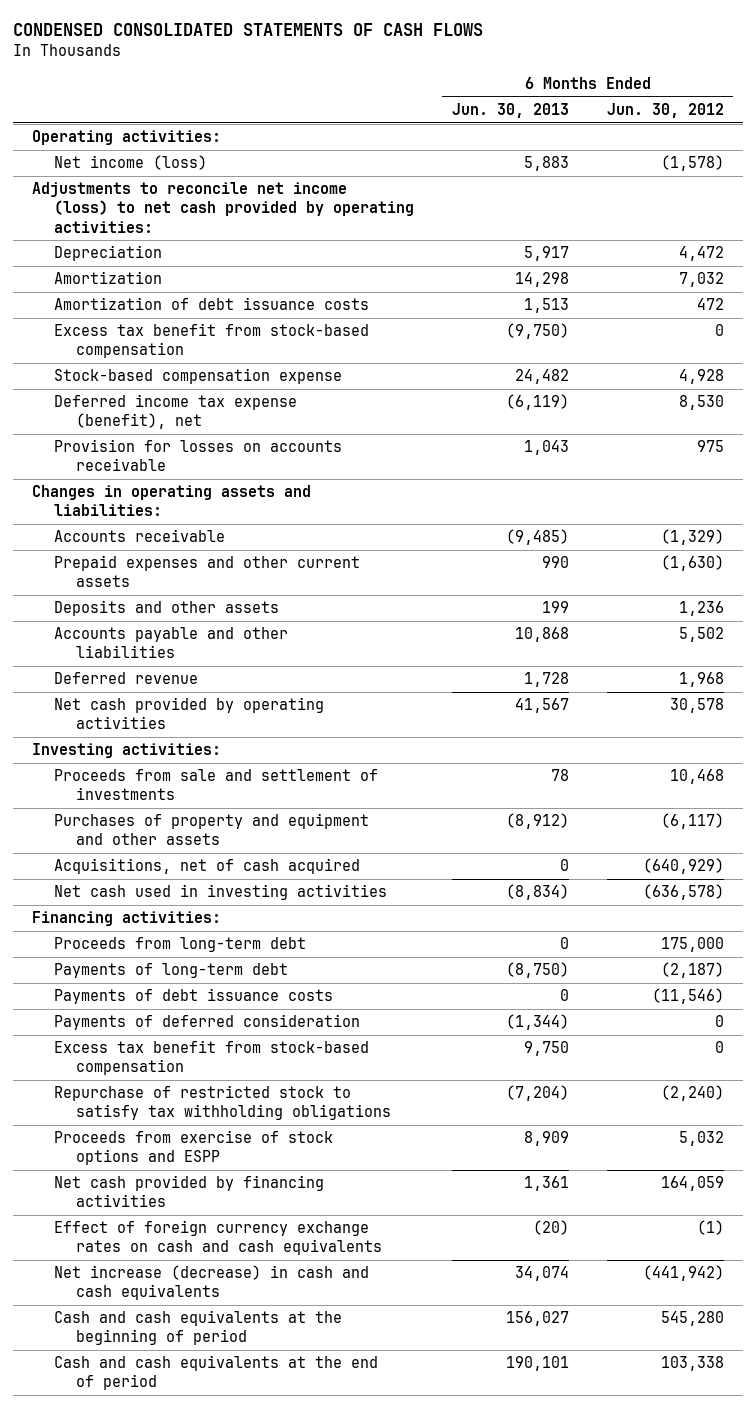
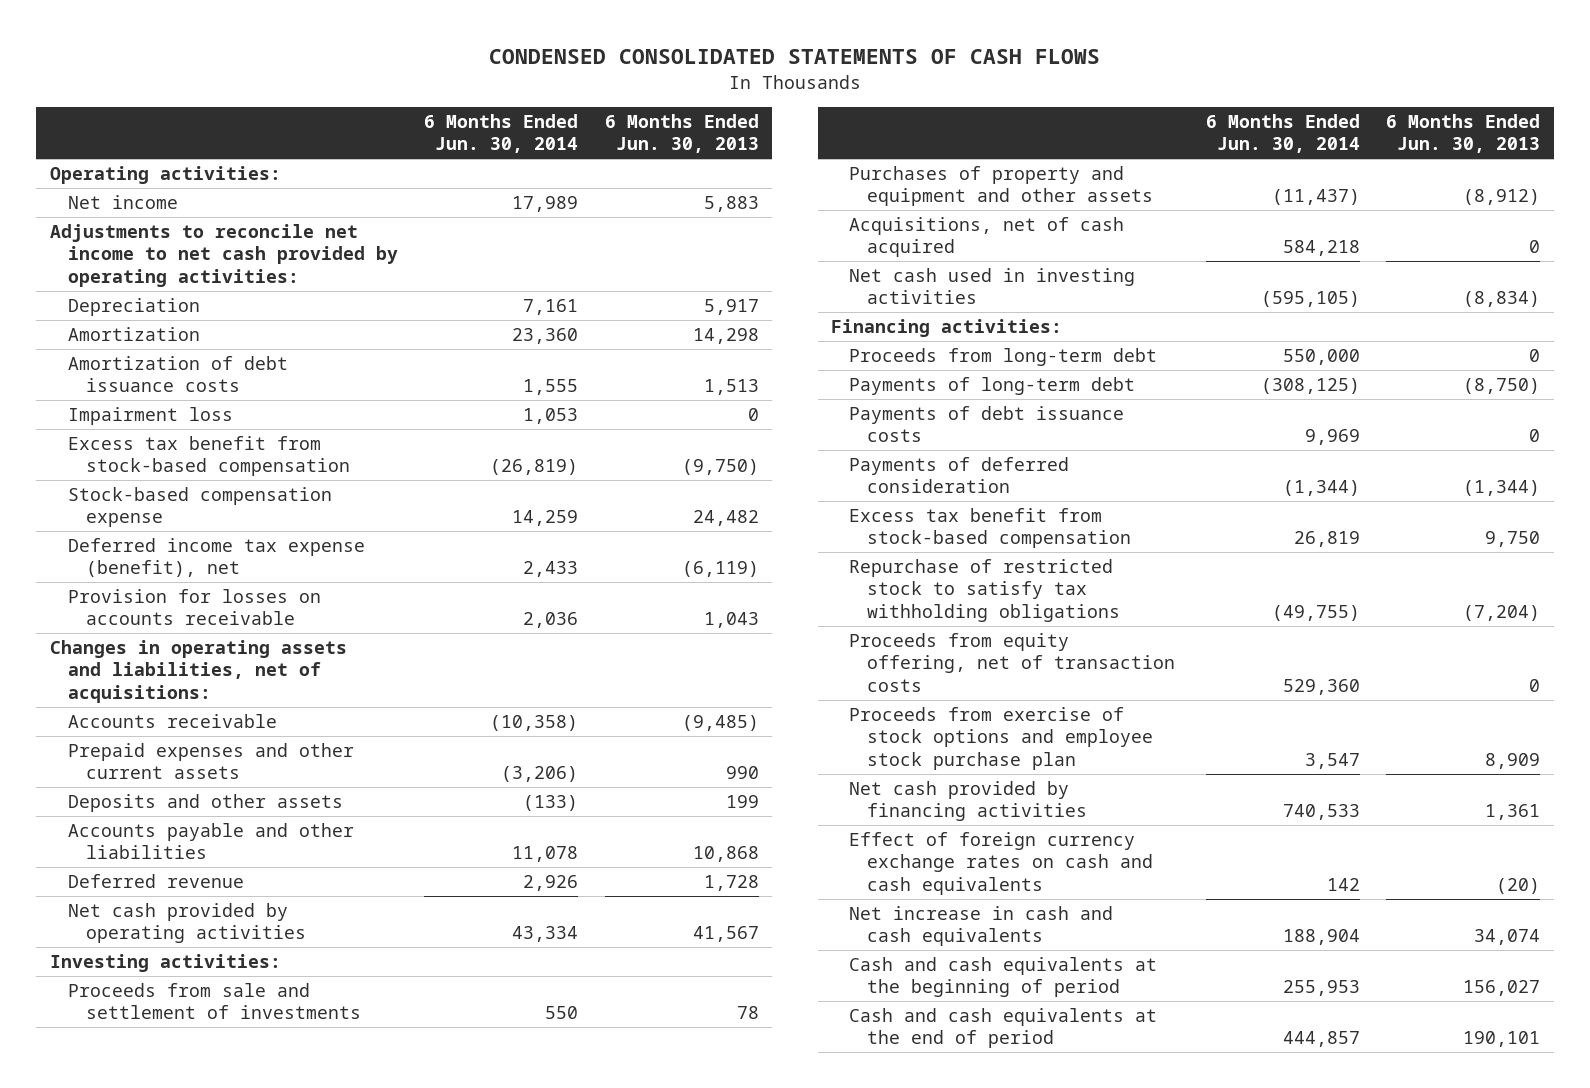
[606,103,724,119] Jun. 30, 2012 -> none
none -> [424,113,579,154] 6 Months Ended Jun. 30, 2014
[53,155,207,171] Net income (loss) -> [67,194,178,209] Net income
[32,182,414,233] Adjustments to reconcile net income (loss) to net cash provided by operating activities: -> [49,223,398,287] Adjustments to reconcile net income to net cash provided by operating activities:
none -> [67,406,233,425] Impairment loss
[32,485,312,517] Changes in operating assets and liabilities: -> [49,639,347,703] Changes in operating assets and liabilities, net of acquisitions:
none -> [849,632,1176,692] Proceeds from equity offering, net of transaction costs
[53,1130,333,1166] Proceeds from exercise of stock options and ESPP -> [849,706,1154,770] Proceeds from exercise of stock options and employee stock purchase plan
[53,1265,369,1301] Net increase (decrease) in cash and cash equivalents -> [849,905,1114,947] Net increase in cash and cash equivalents

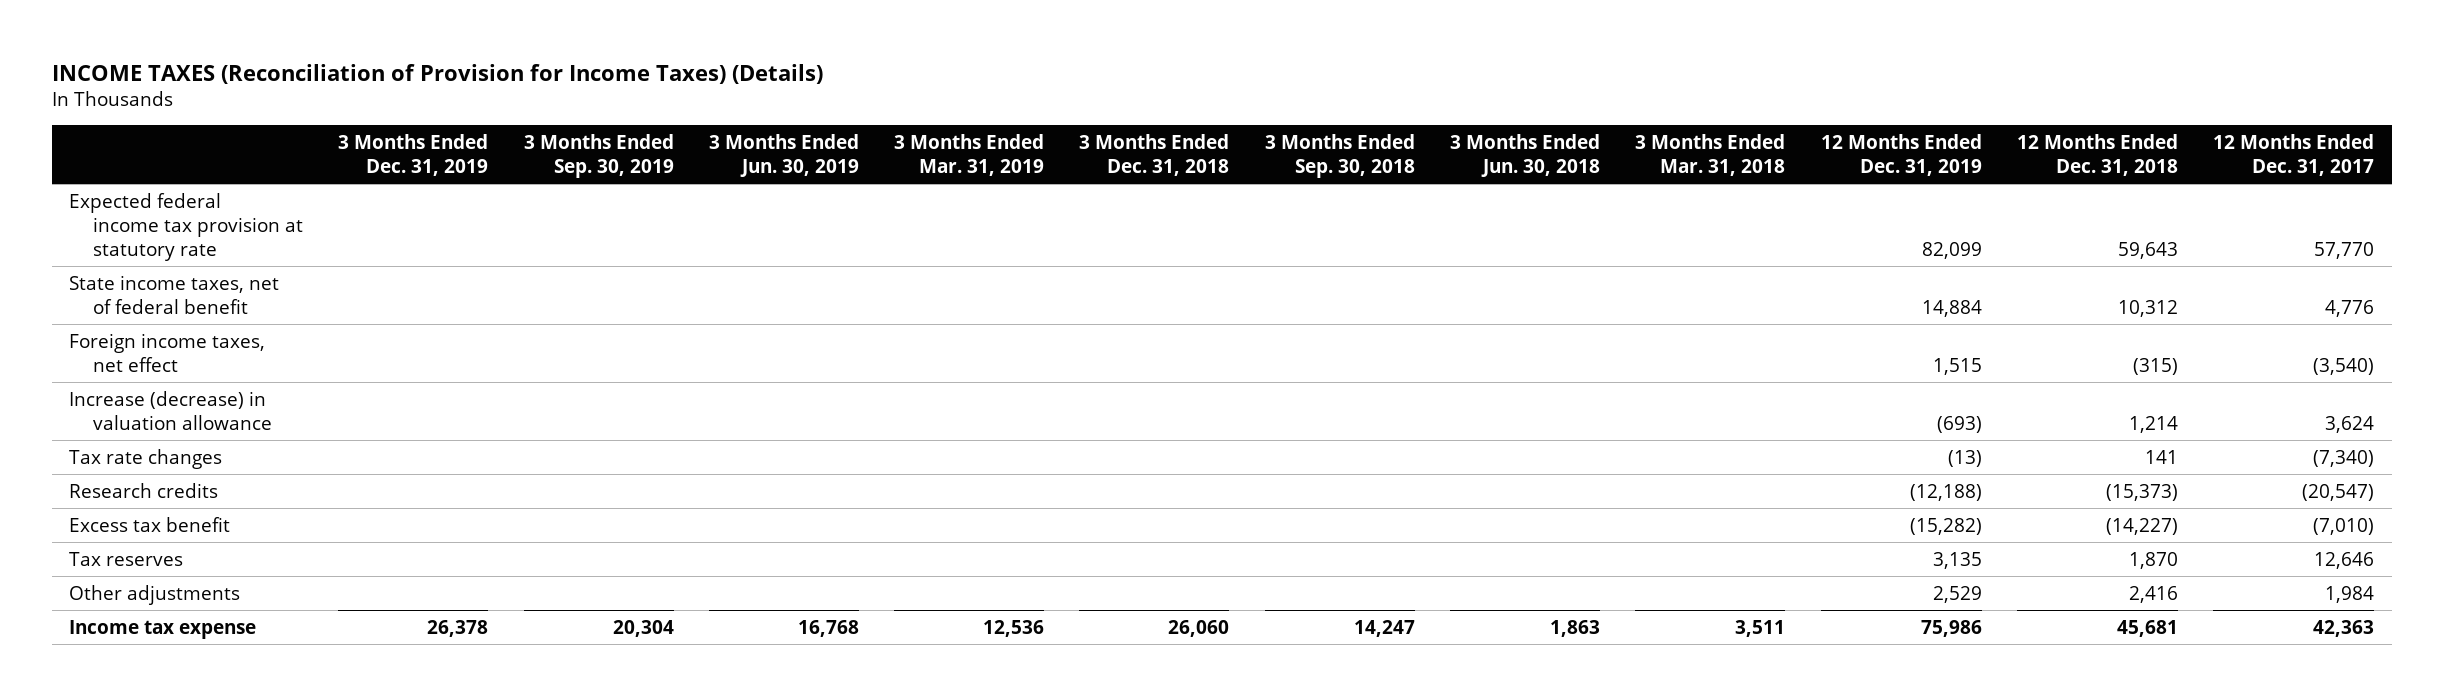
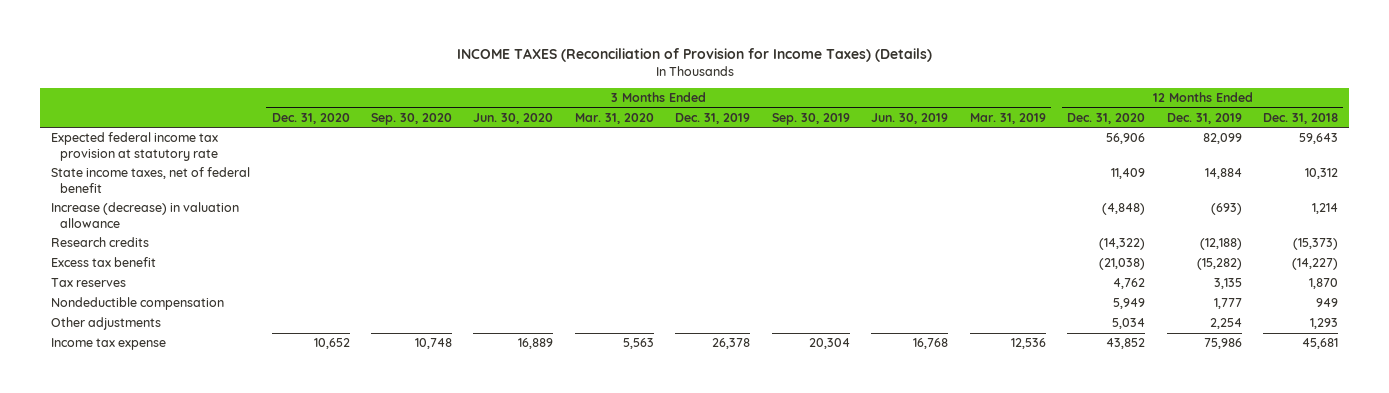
[1079,133,1230,176] 3 Months Ended Dec. 31, 2018 -> none
[1264,133,1415,178] 3 Months Ended Sep. 30, 2018 -> none
[1450,133,1601,177] 3 Months Ended Jun. 30, 2018 -> none
[1635,133,1786,176] 3 Months Ended Mar. 31, 2018 -> none
[2213,133,2375,176] 12 Months Ended Dec. 31, 2017 -> none
none -> [271,112,350,124] Dec. 31, 2020
none -> [370,112,452,125] Sep. 30, 2020
none -> [473,112,554,124] Jun. 30, 2020
none -> [574,112,654,124] Mar. 31, 2020
none -> [1067,112,1146,124] Dec. 31, 2020
[69,332,266,372] Foreign income taxes, net effect -> none
[69,448,223,469] Tax rate changes -> none
none -> [51,297,225,311] Nondeductible compensation
[1932,585,1982,603] 2,529 -> [1209,318,1242,330] 2,254
[2128,585,2178,603] 2,416 -> [1310,318,1339,330] 1,293

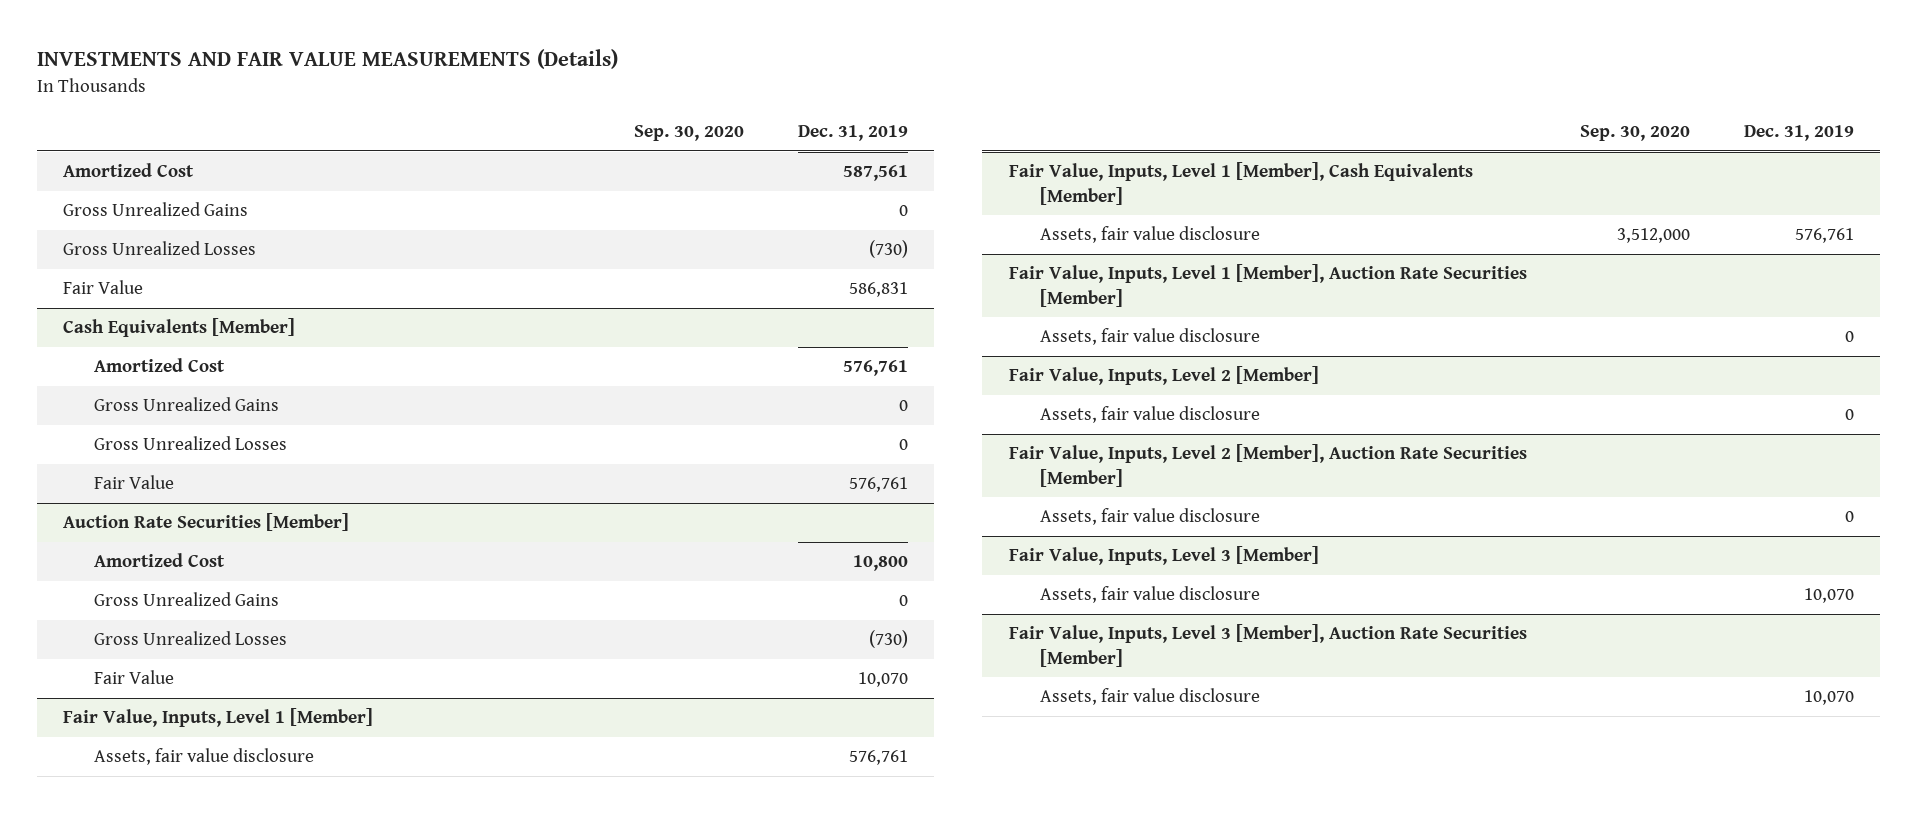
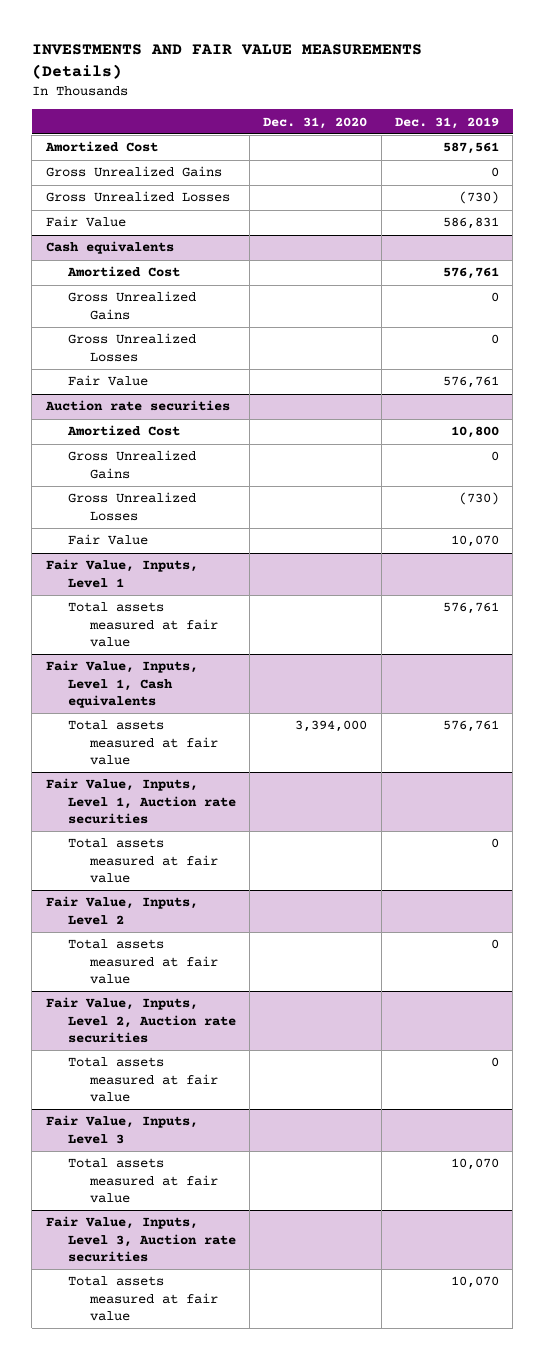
[634,125,745,142] Sep. 30, 2020 -> none
none -> [263,116,368,129] Dec. 31, 2020
[63,318,296,338] Cash Equivalents [Member] -> [45,241,174,255] Cash equivalents
[63,513,350,532] Auction Rate Securities [Member] -> [44,400,230,412] Auction rate securities
[63,708,374,728] Fair Value, Inputs, Level 1 [Member] -> [45,559,198,588] Fair Value, Inputs, Level 1
[93,748,314,766] Assets, fair value disclosure -> [67,602,218,648] Total assets measured at fair value
[1009,162,1474,205] Fair Value, Inputs, Level 1 [Member], Cash Equivalents [Member] -> [45,660,198,709] Fair Value, Inputs, Level 1, Cash equivalents
[1039,226,1260,244] Assets, fair value disclosure -> [67,720,218,766] Total assets measured at fair value
[1009,264,1528,307] Fair Value, Inputs, Level 1 [Member], Auction Rate Securities [Member] -> [45,778,236,825] Fair Value, Inputs, Level 1, Auction rate securities
[1039,328,1260,346] Assets, fair value disclosure -> [67,838,218,884] Total assets measured at fair value
[1009,366,1320,386] Fair Value, Inputs, Level 2 [Member] -> [45,896,198,925] Fair Value, Inputs, Level 2
[1039,406,1260,424] Assets, fair value disclosure -> [67,939,218,985] Total assets measured at fair value
[1009,444,1528,487] Fair Value, Inputs, Level 2 [Member], Auction Rate Securities [Member] -> [45,997,236,1044] Fair Value, Inputs, Level 2, Auction rate securities
[1039,508,1260,526] Assets, fair value disclosure -> [67,1057,218,1103] Total assets measured at fair value
[1009,546,1320,566] Fair Value, Inputs, Level 3 [Member] -> [45,1115,198,1144] Fair Value, Inputs, Level 3
[1039,586,1260,604] Assets, fair value disclosure -> [67,1158,218,1204] Total assets measured at fair value
[1009,624,1528,667] Fair Value, Inputs, Level 3 [Member], Auction Rate Securities [Member] -> [45,1216,236,1263] Fair Value, Inputs, Level 3, Auction rate securities
[1039,688,1260,706] Assets, fair value disclosure -> [67,1276,218,1322] Total assets measured at fair value

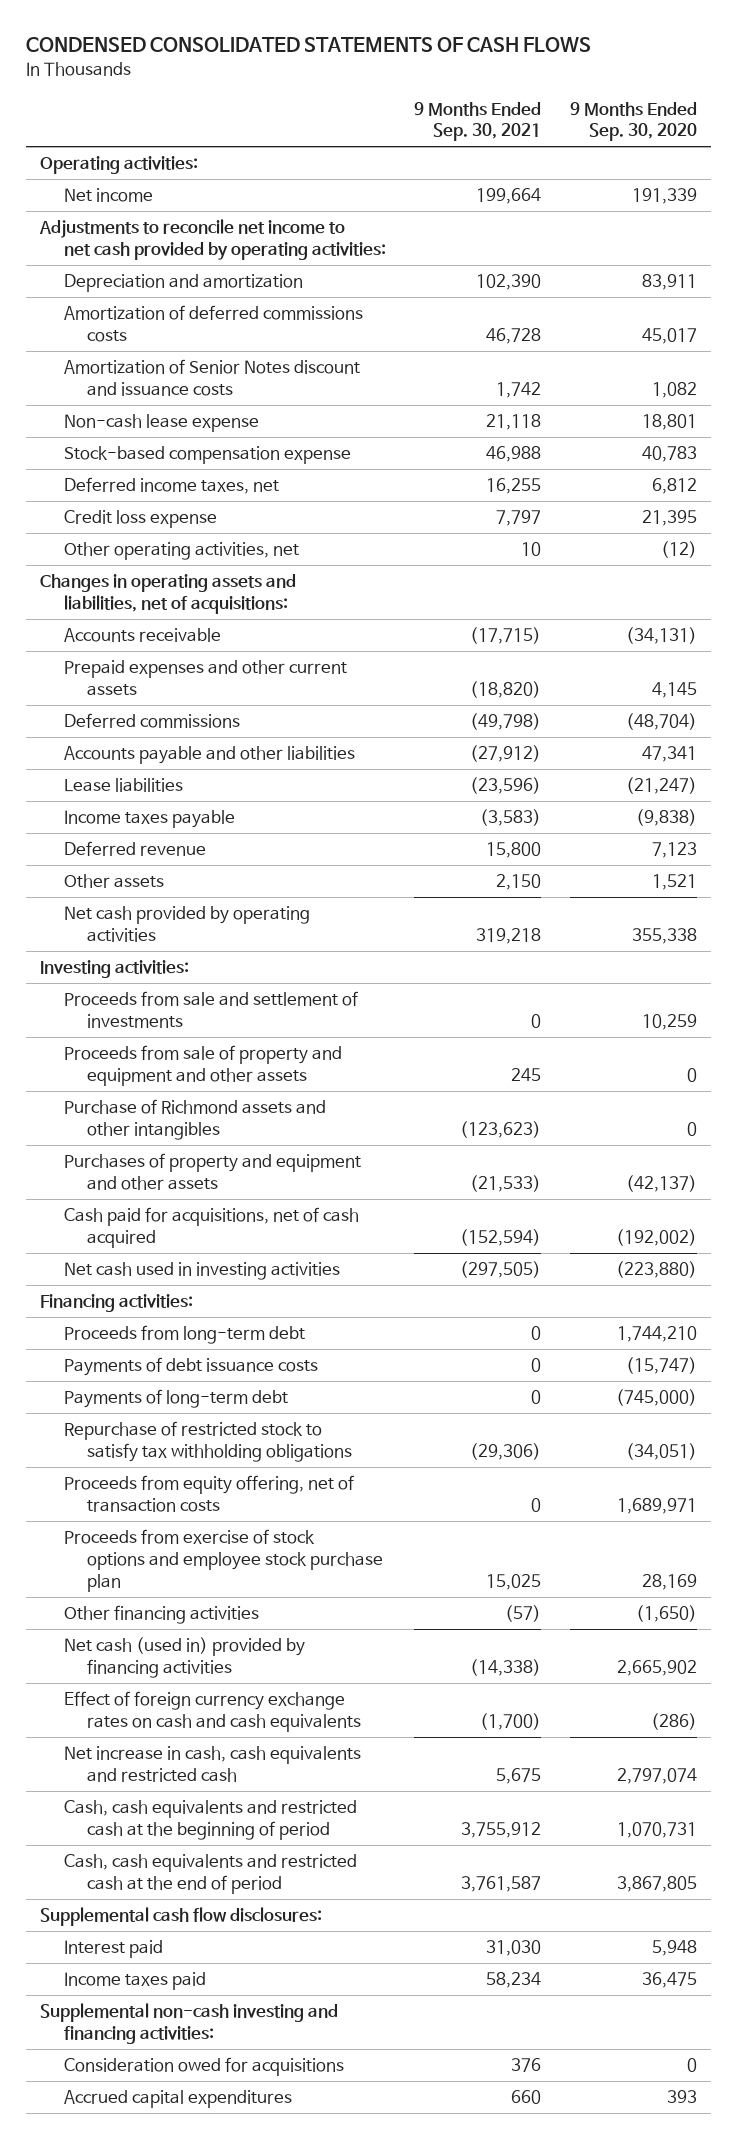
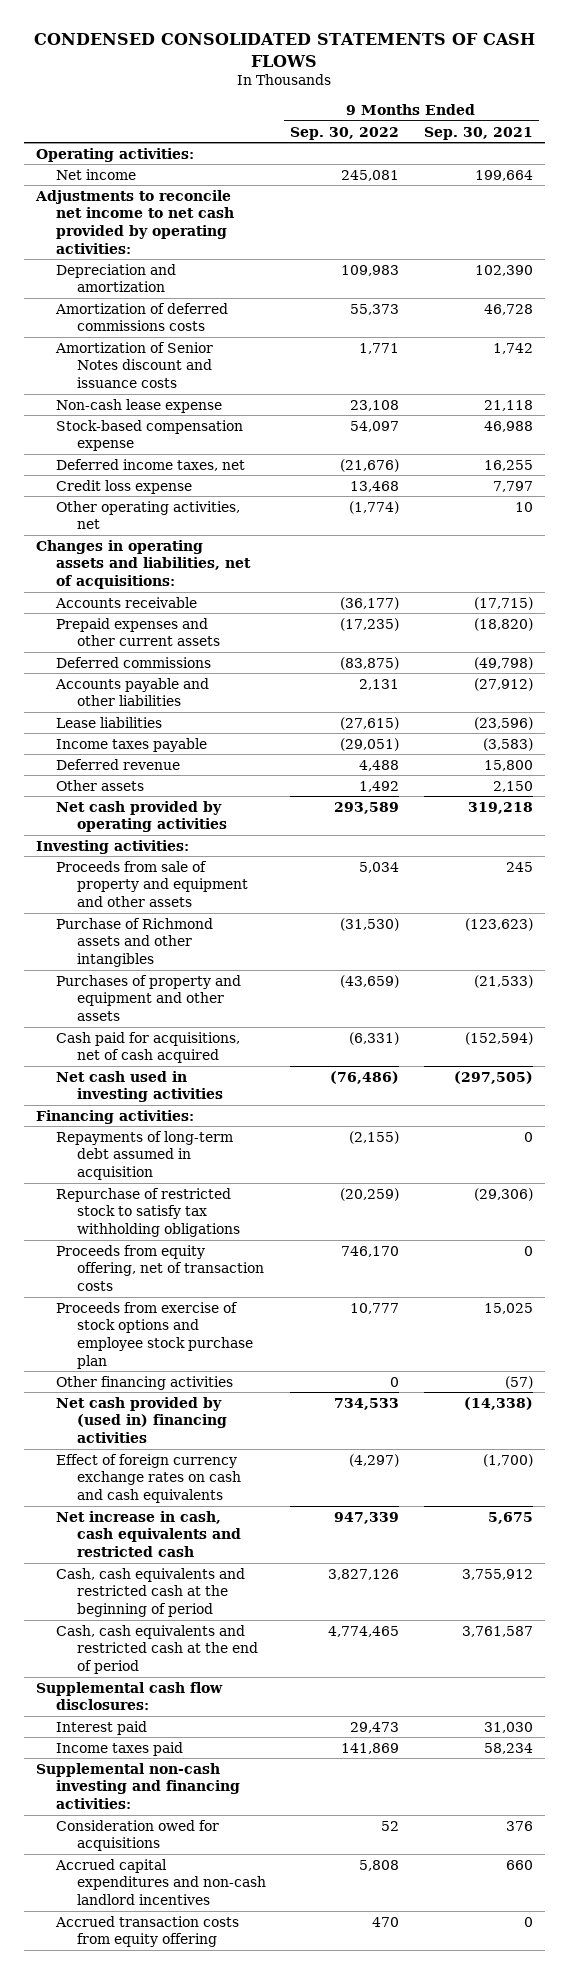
[569,101,697,142] 9 Months Ended Sep. 30, 2020 -> none
none -> [290,126,400,140] Sep. 30, 2022
[63,991,358,1028] Proceeds from sale and settlement of investments -> none
[63,1325,305,1345] Proceeds from long-term debt -> none
[63,1357,318,1377] Payments of debt issuance costs -> none
[63,1389,288,1409] Payments of long-term debt -> [56,1130,234,1180] Repayments of long-term debt assumed in acquisition
[63,1637,305,1678] Net cash (used in) provided by financing activities -> [56,1396,227,1443] Net cash provided by (used in) financing activities
[63,2090,292,2109] Accrued capital expenditures -> none
none -> [55,1858,266,1905] Accrued capital expenditures and non-cash landlord incentives
none -> [55,1915,240,1948] Accrued transaction costs from equity offering

